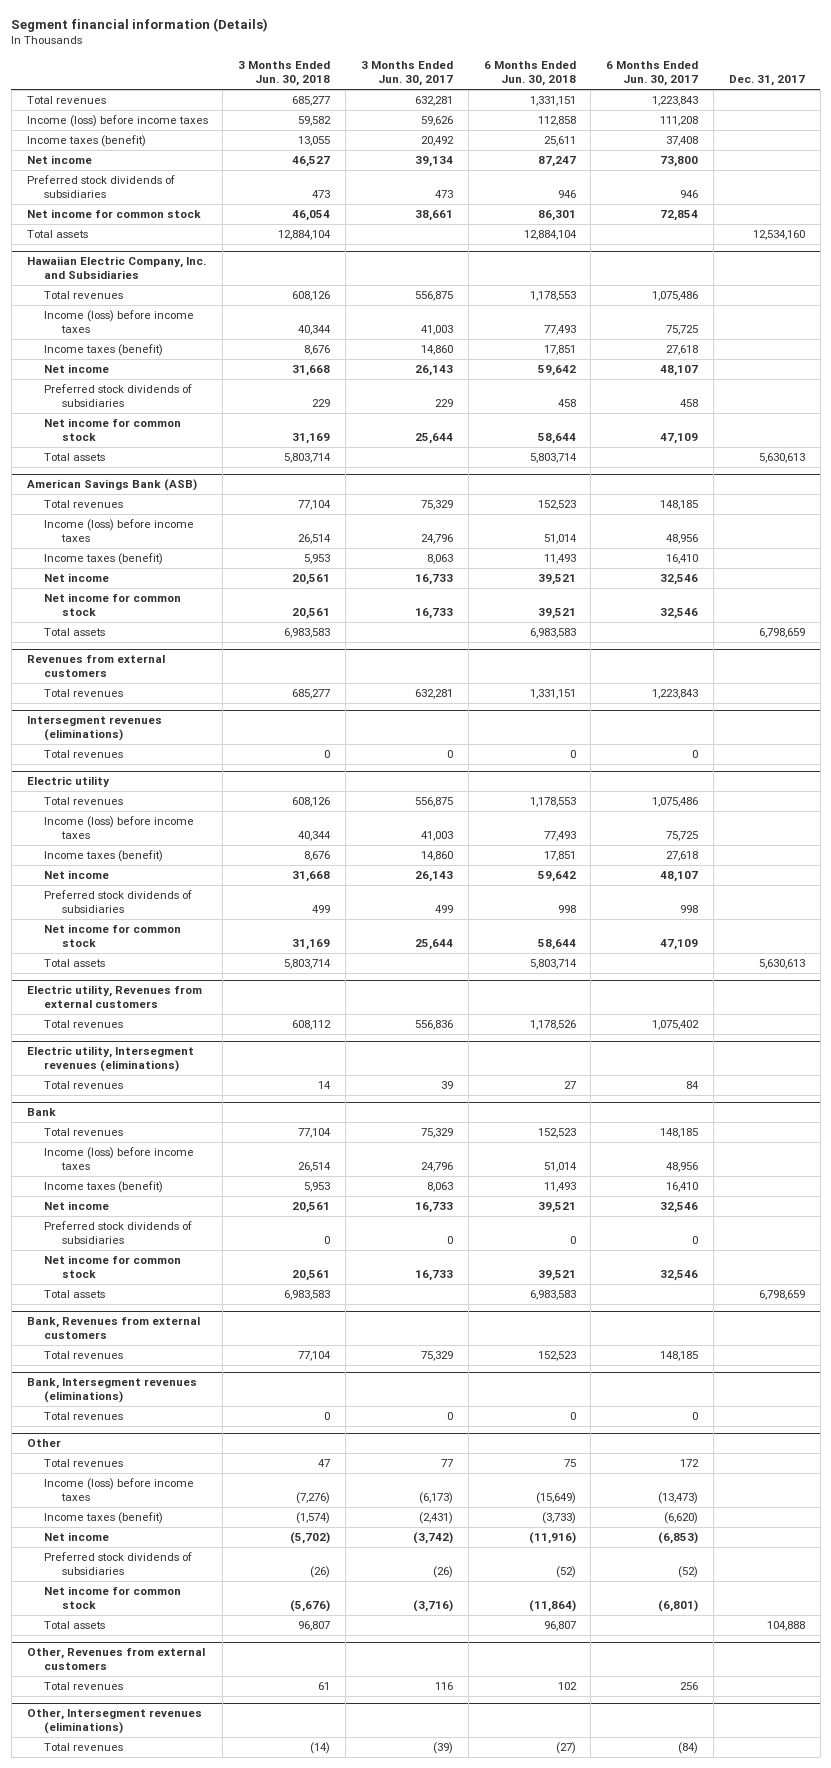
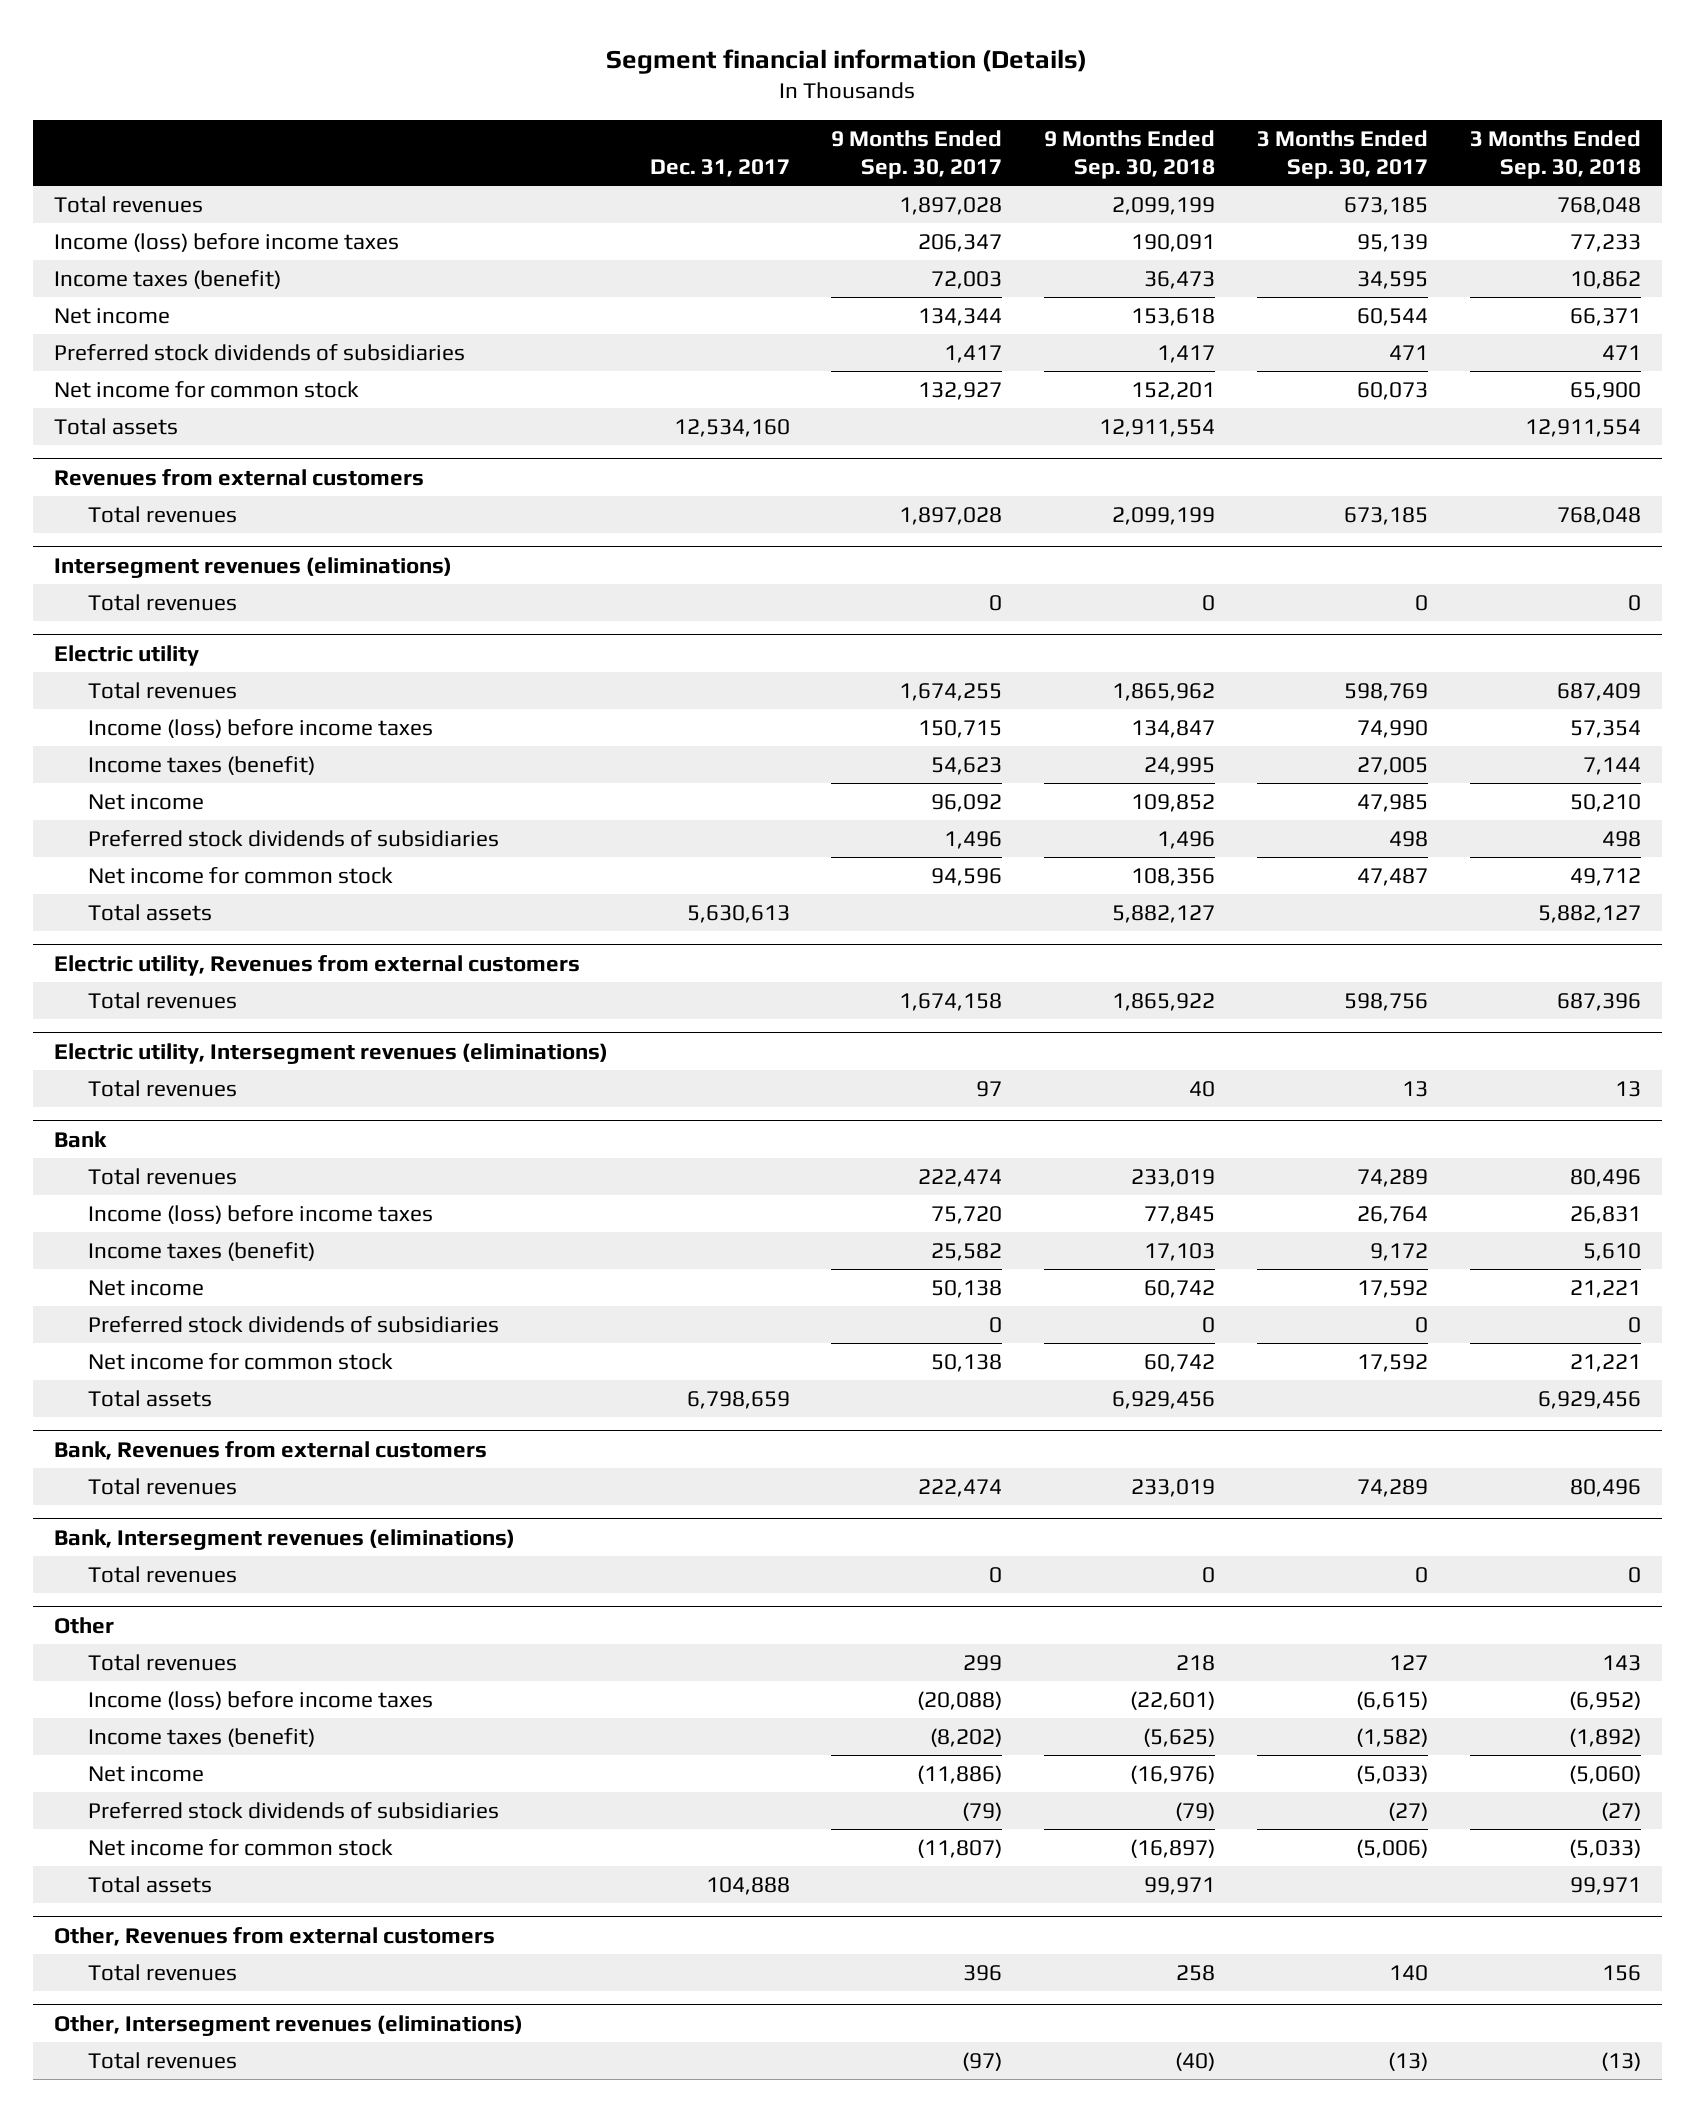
[238,61,331,87] 3 Months Ended Jun. 30, 2018 -> none
[360,61,453,87] 3 Months Ended Jun. 30, 2017 -> none
[483,61,576,87] 6 Months Ended Jun. 30, 2018 -> none
[606,61,699,87] 6 Months Ended Jun. 30, 2017 -> none
none -> [831,130,1003,179] 9 Months Ended Sep. 30, 2017
none -> [1044,130,1216,179] 9 Months Ended Sep. 30, 2018
none -> [1256,130,1428,179] 3 Months Ended Sep. 30, 2017
none -> [1469,130,1641,179] 3 Months Ended Sep. 30, 2018
[26,255,206,280] Hawaiian Electric Company, Inc. and Subsidiaries -> none
[44,290,124,299] Total revenues -> none
[44,309,195,334] Income (loss) before income taxes -> none
[44,343,164,356] Income taxes (benefit) -> none
[44,363,110,373] Net income -> none
[44,383,193,408] Preferred stock dividends of subsidiaries -> none
[44,417,182,442] Net income for common stock -> none
[44,452,106,461] Total assets -> none
[26,478,197,491] American Savings Bank (ASB) -> none
[44,499,124,508] Total revenues -> none
[44,518,195,543] Income (loss) before income taxes -> none
[44,552,164,565] Income taxes (benefit) -> none
[44,572,110,582] Net income -> none
[44,592,182,617] Net income for common stock -> none
[44,627,106,636] Total assets -> none

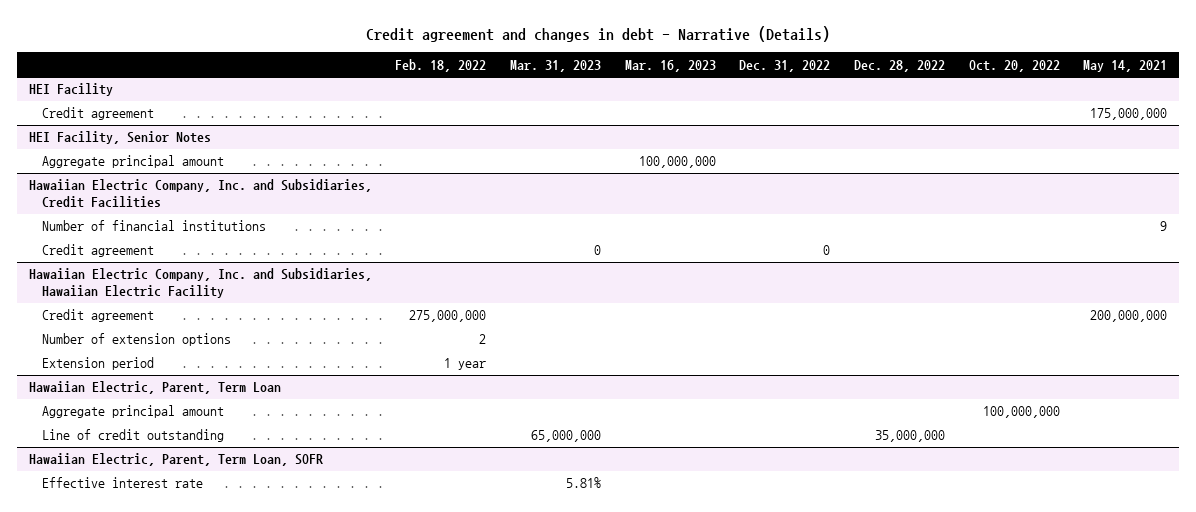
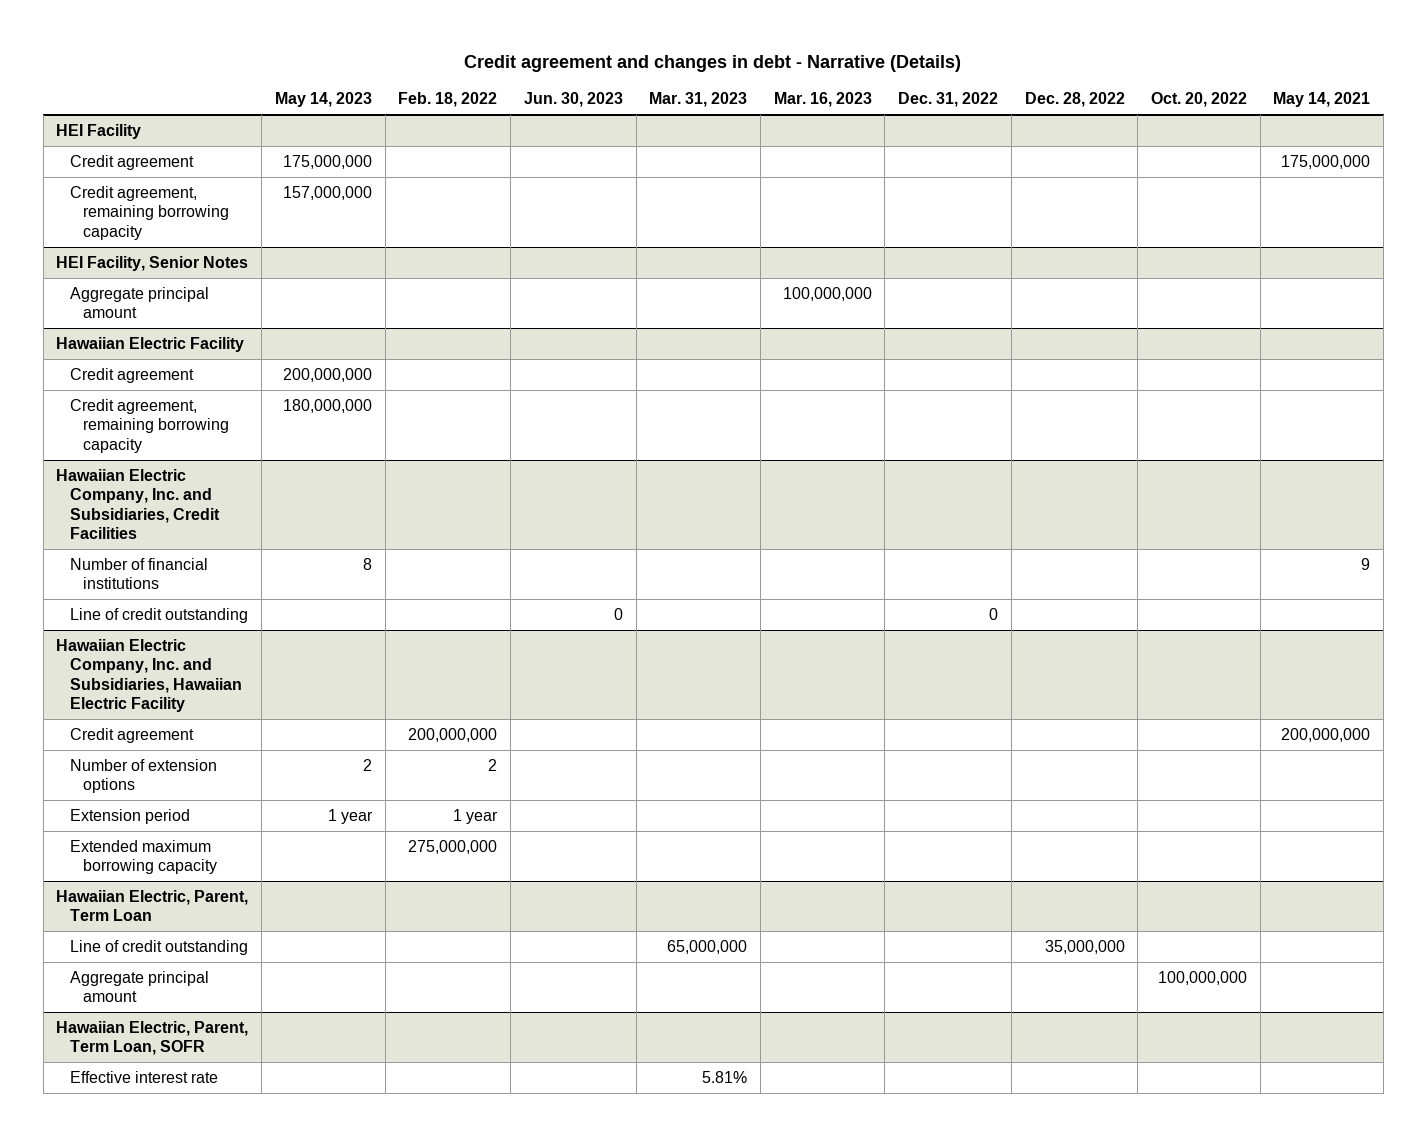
none -> [274,92,372,108] May 14, 2023
none -> [523,92,623,108] Jun. 30, 2023
none -> [69,185,230,240] Credit agreement, remaining borrowing capacity
none -> [56,336,245,352] Hawaiian Electric Facility
none -> [69,367,194,383] Credit agreement
none -> [69,398,230,453] Credit agreement, remaining borrowing capacity
[41,244,154,258] Credit agreement -> none
none -> [69,607,248,623] Line of credit outstanding
[409,310,487,323] 275,000,000 -> [408,727,498,742] 200,000,000
none -> [69,839,218,875] Extended maximum borrowing capacity
[41,405,224,419] Aggregate principal amount -> [69,970,209,1003] Aggregate principal amount

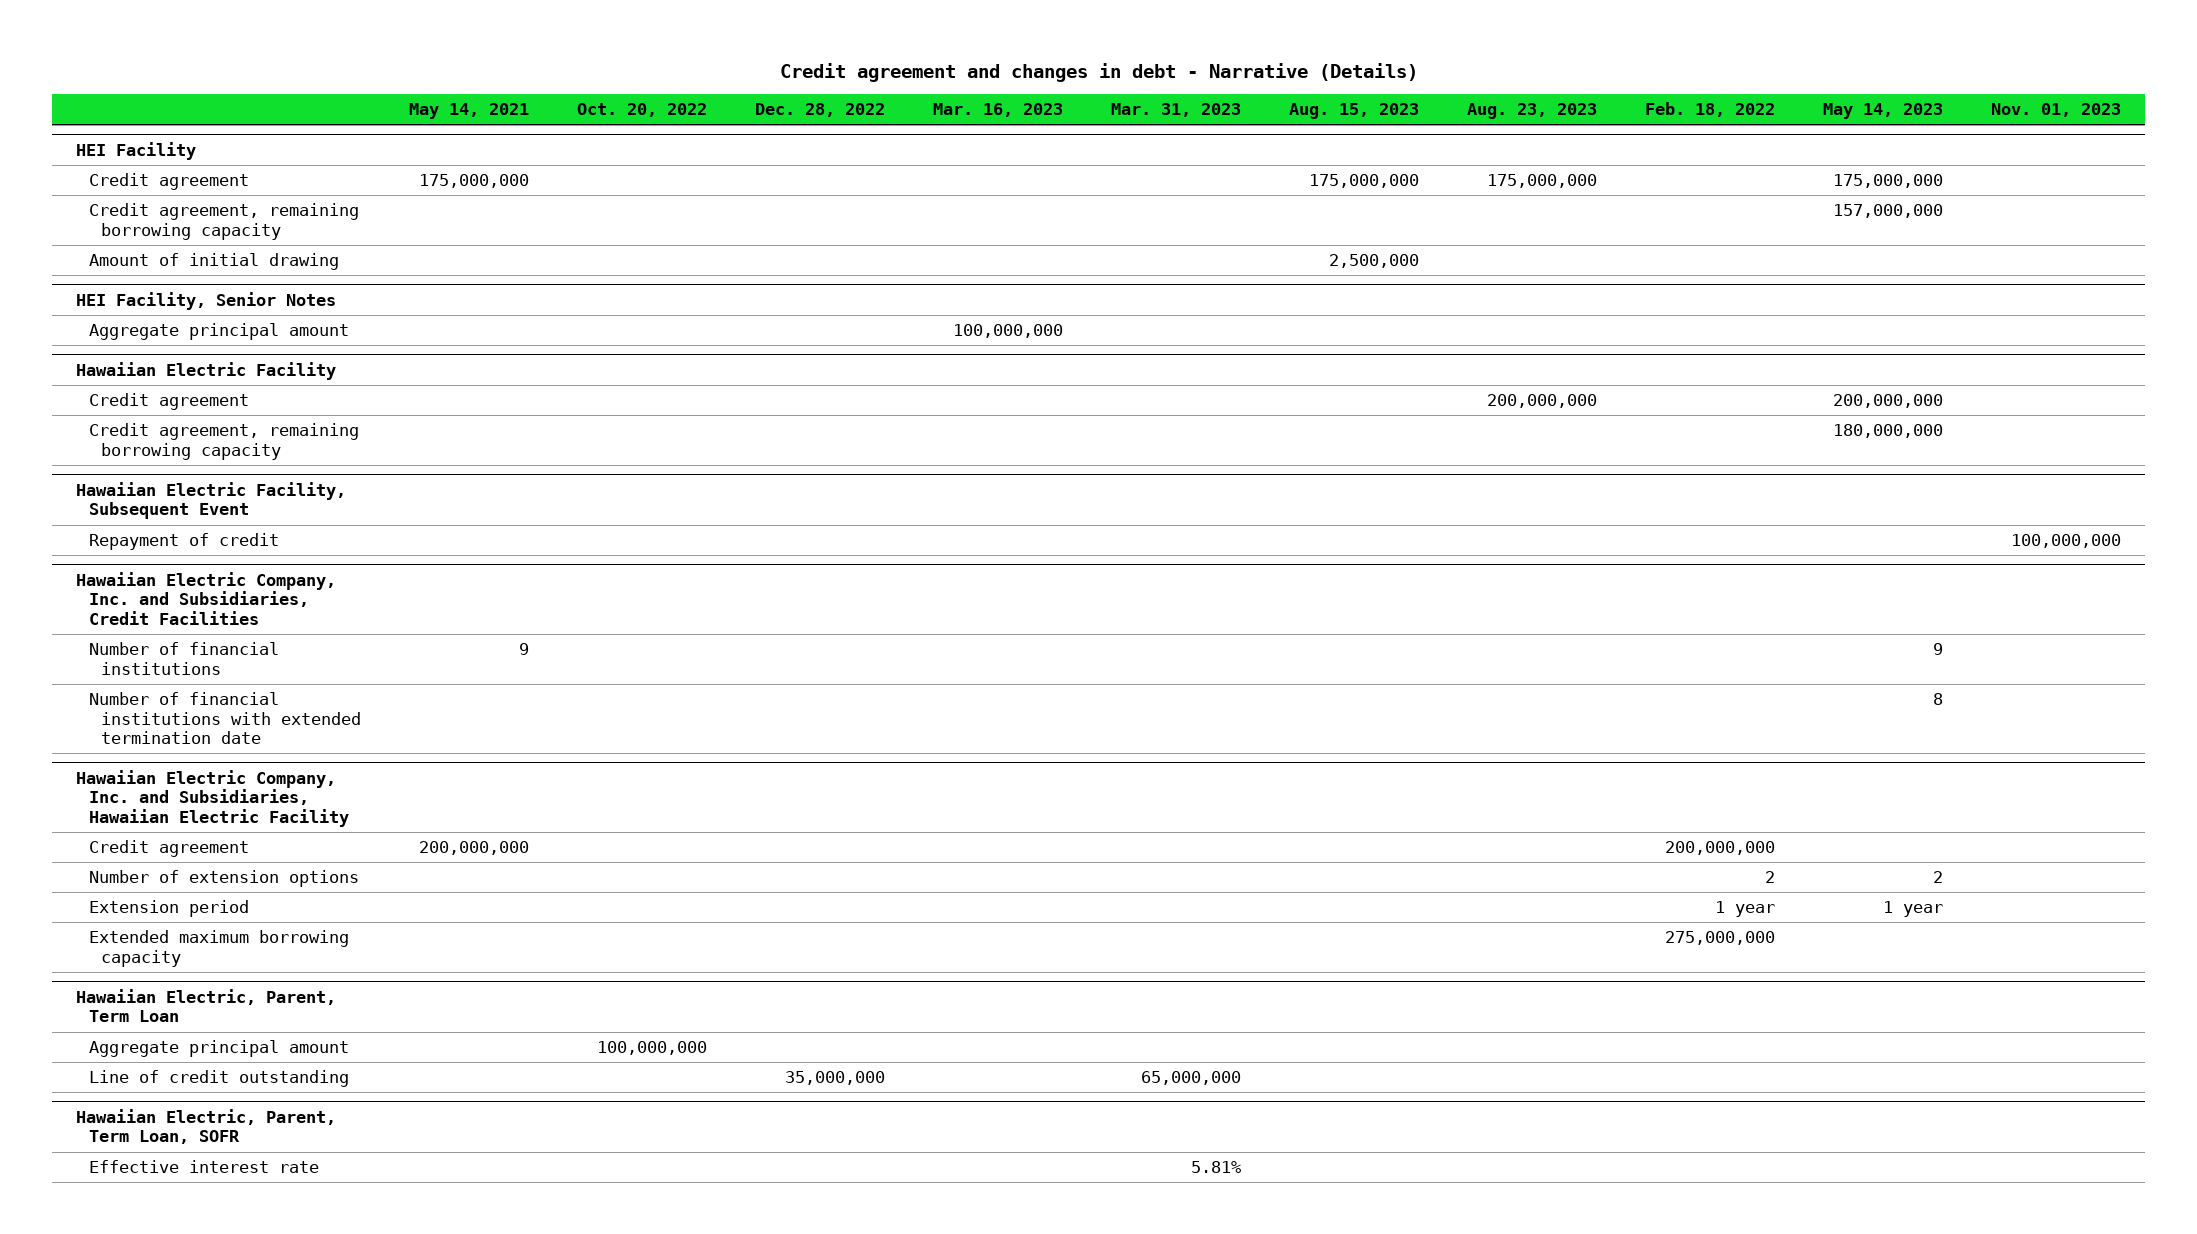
[523,92,623,108] Jun. 30, 2023 -> none
[898,92,999,108] Dec. 31, 2022 -> none
none -> [1289,103,1420,120] Aug. 15, 2023
none -> [1467,103,1598,120] Aug. 23, 2023
none -> [1991,103,2122,118] Nov. 01, 2023
none -> [88,253,339,271] Amount of initial drawing
none -> [76,481,347,520] Hawaiian Electric Facility, Subsequent Event
none -> [88,533,279,551] Repayment of credit
[69,607,248,623] Line of credit outstanding -> none
[362,557,372,570] 8 -> [1933,643,1944,656] 9
none -> [88,692,362,745] Number of financial institutions with extended termination date
[69,939,248,955] Line of credit outstanding -> [88,1070,349,1088] Line of credit outstanding

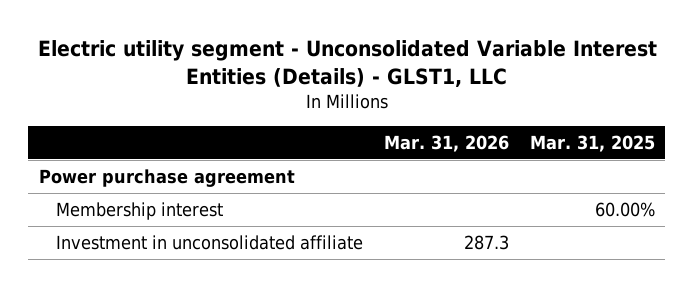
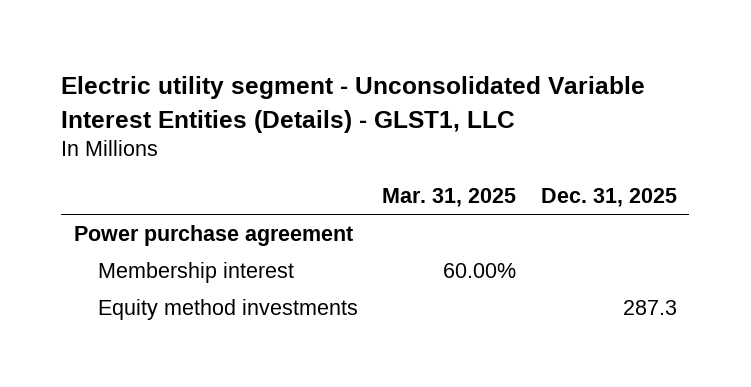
[383,134,509,152] Mar. 31, 2026 -> none
none -> [541,188,678,208] Dec. 31, 2025
[55,234,363,250] Investment in unconsolidated affiliate -> [97,298,358,320] Equity method investments

